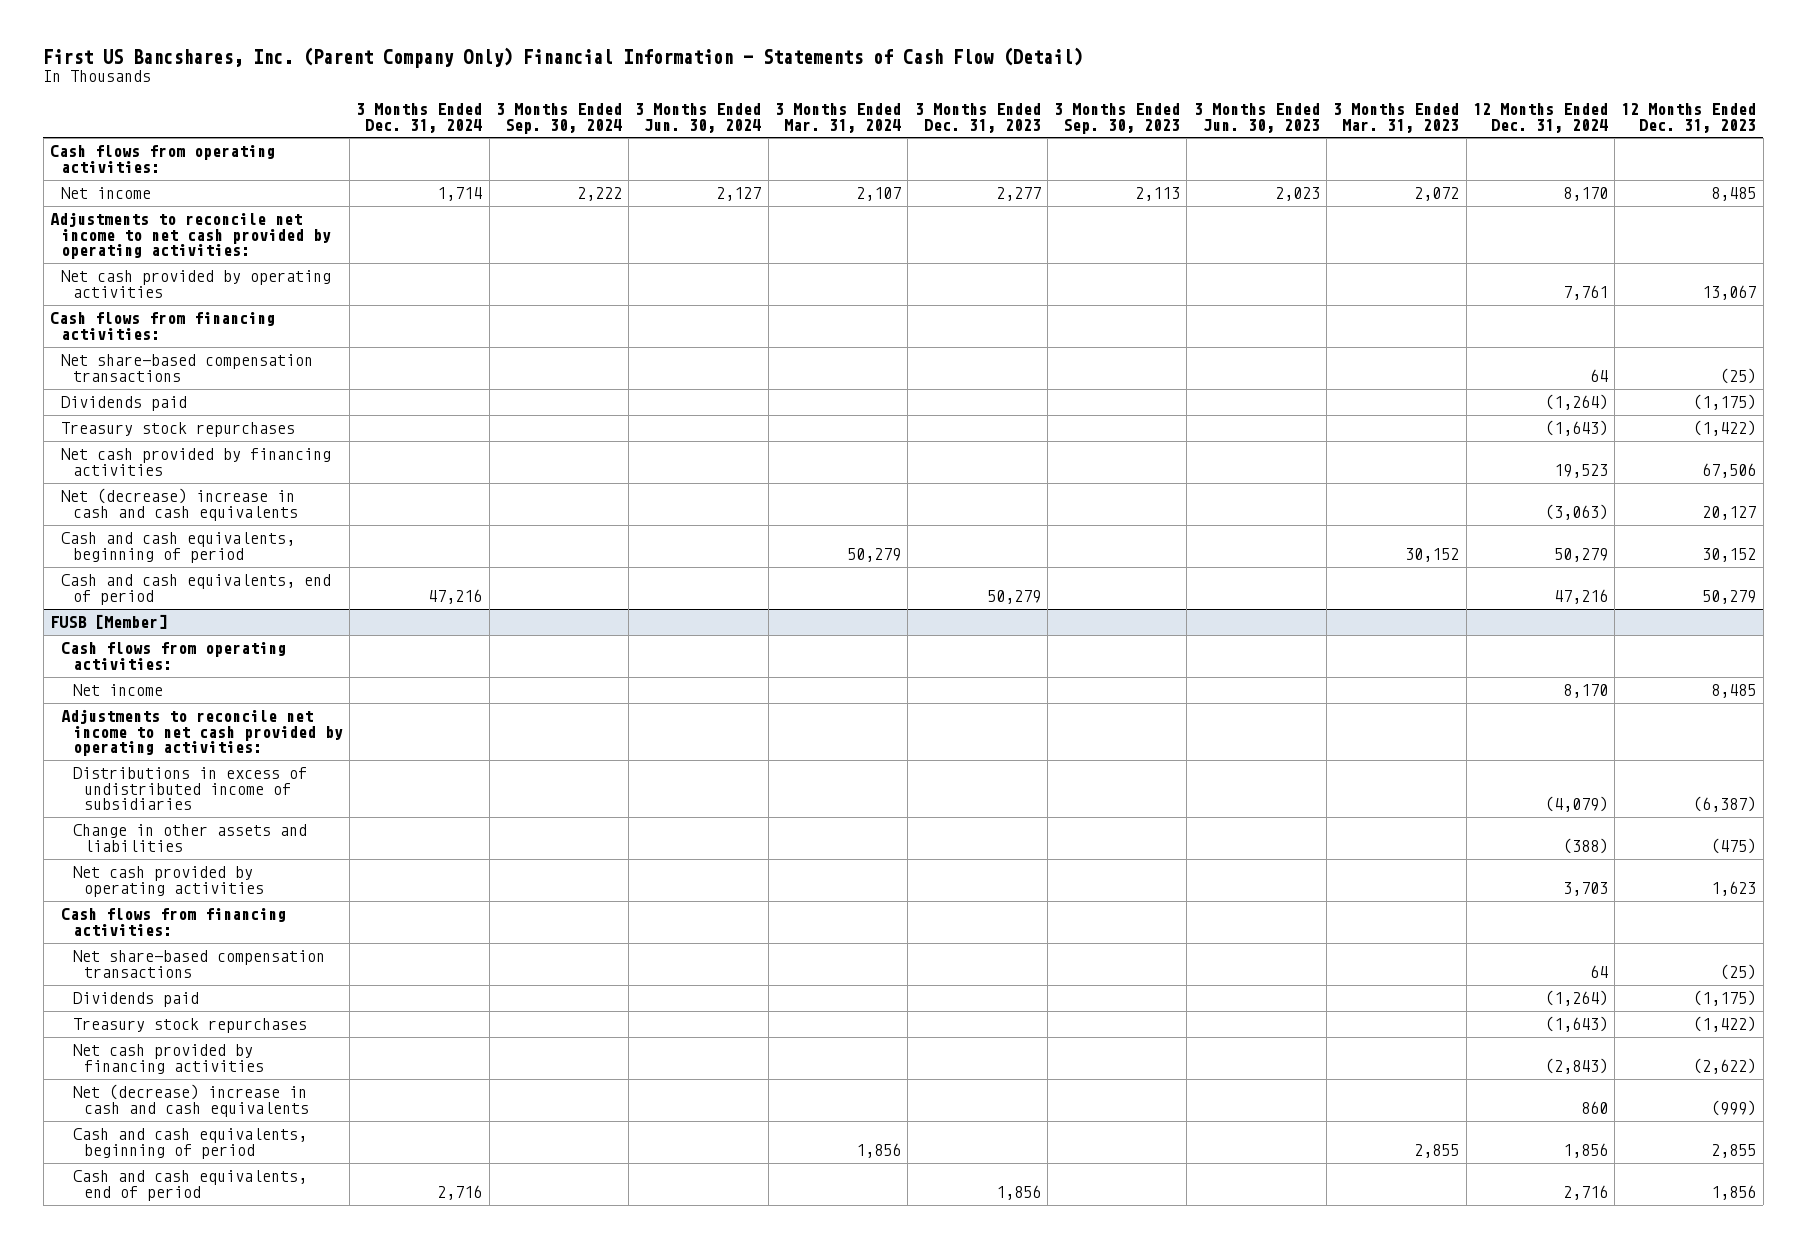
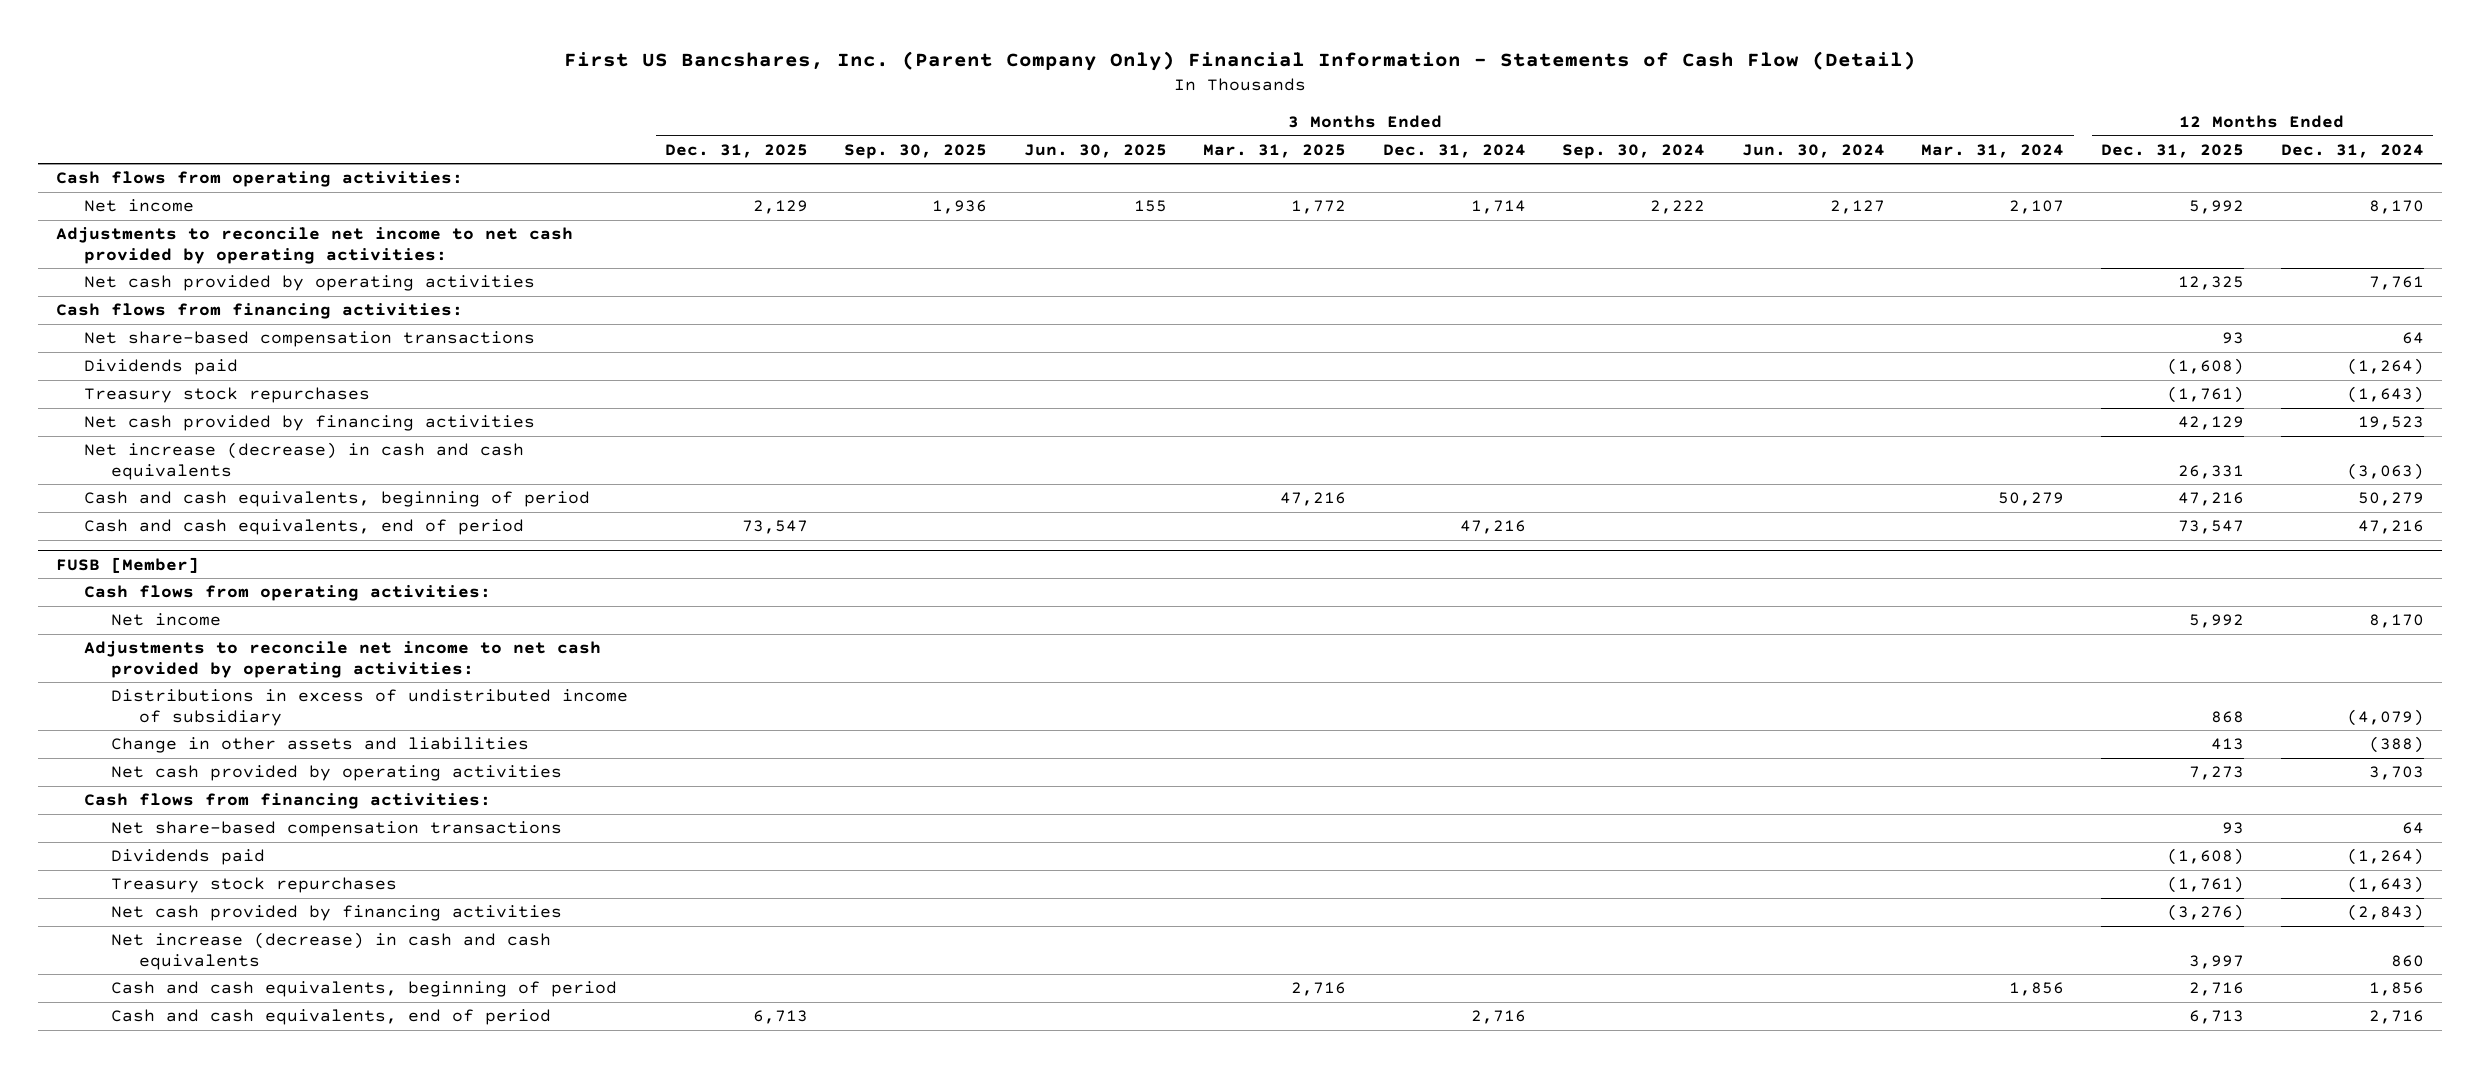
[914,103,1041,133] 3 Months Ended Dec. 31, 2023 -> none
[1054,103,1181,134] 3 Months Ended Sep. 30, 2023 -> none
[1193,103,1320,133] 3 Months Ended Jun. 30, 2023 -> none
[1333,103,1460,133] 3 Months Ended Mar. 31, 2023 -> none
[1621,103,1757,133] 12 Months Ended Dec. 31, 2023 -> none
none -> [664,143,808,158] Dec. 31, 2025
none -> [844,143,988,159] Sep. 30, 2025
none -> [1023,143,1167,158] Jun. 30, 2025
none -> [1203,143,1347,158] Mar. 31, 2025
none -> [2101,143,2245,158] Dec. 31, 2025
[61,488,298,521] Net (decrease) increase in cash and cash equivalents -> [83,442,524,480] Net increase (decrease) in cash and cash equivalents
[72,767,307,811] Distributions in excess of undistributed income of subsidiaries -> [111,689,629,726] Distributions in excess of undistributed income of subsidiary
[72,1084,310,1117] Net (decrease) increase in cash and cash equivalents -> [111,932,552,970] Net increase (decrease) in cash and cash equivalents

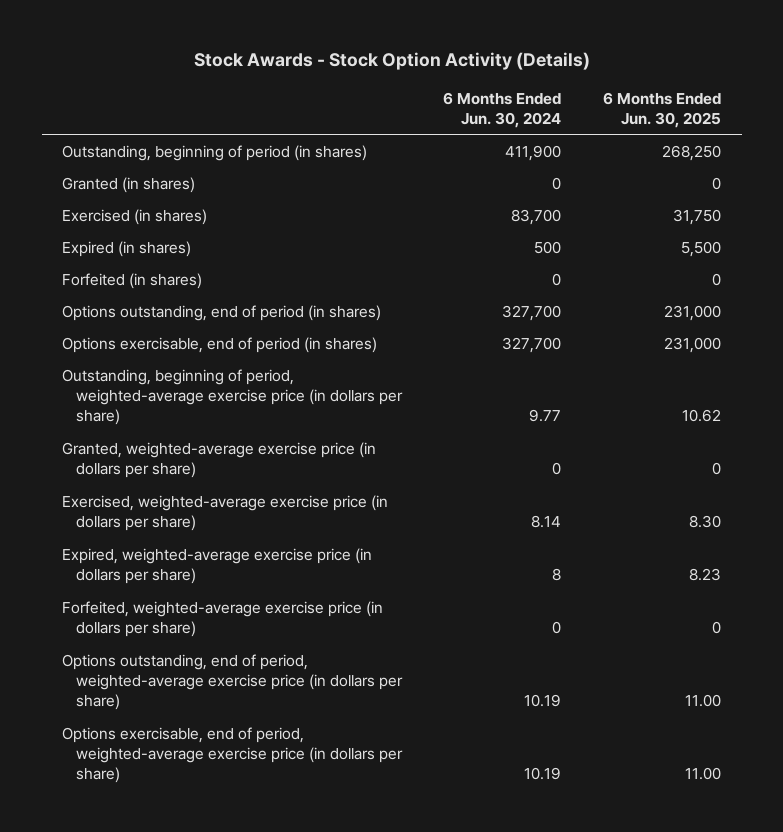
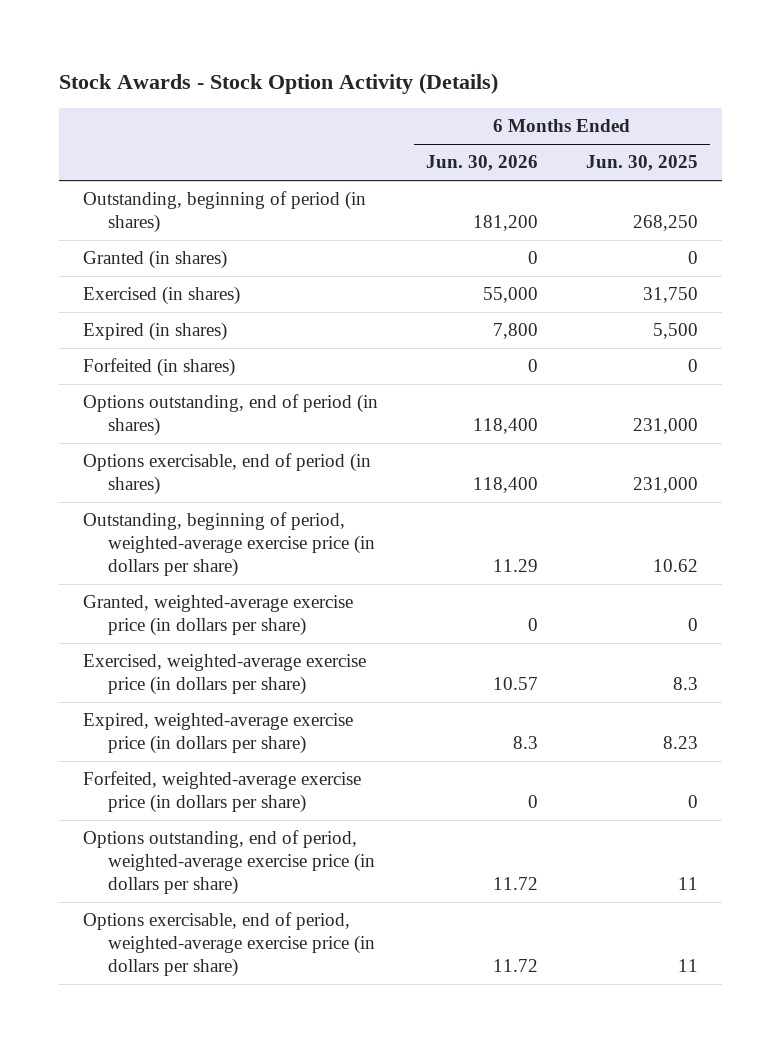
[443,91,562,128] 6 Months Ended Jun. 30, 2024 -> none
none -> [426,155,539,172] Jun. 30, 2026
[688,515,721,529] 8.30 -> [673,677,699,691] 8.3
[684,694,721,708] 11.00 -> [678,876,699,890] 11
[684,767,721,781] 11.00 -> [678,958,699,972] 11

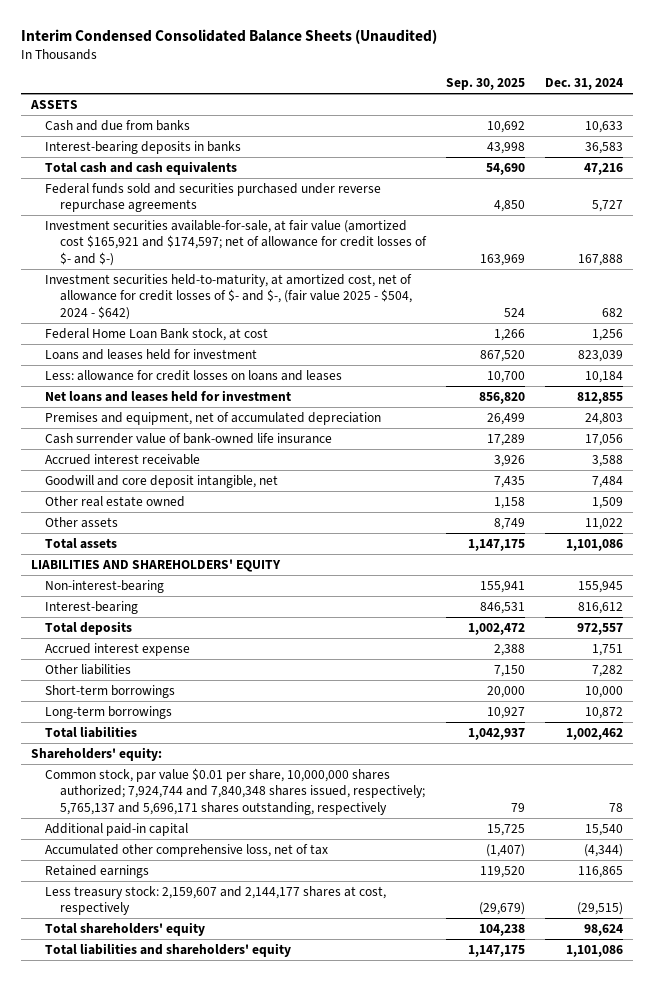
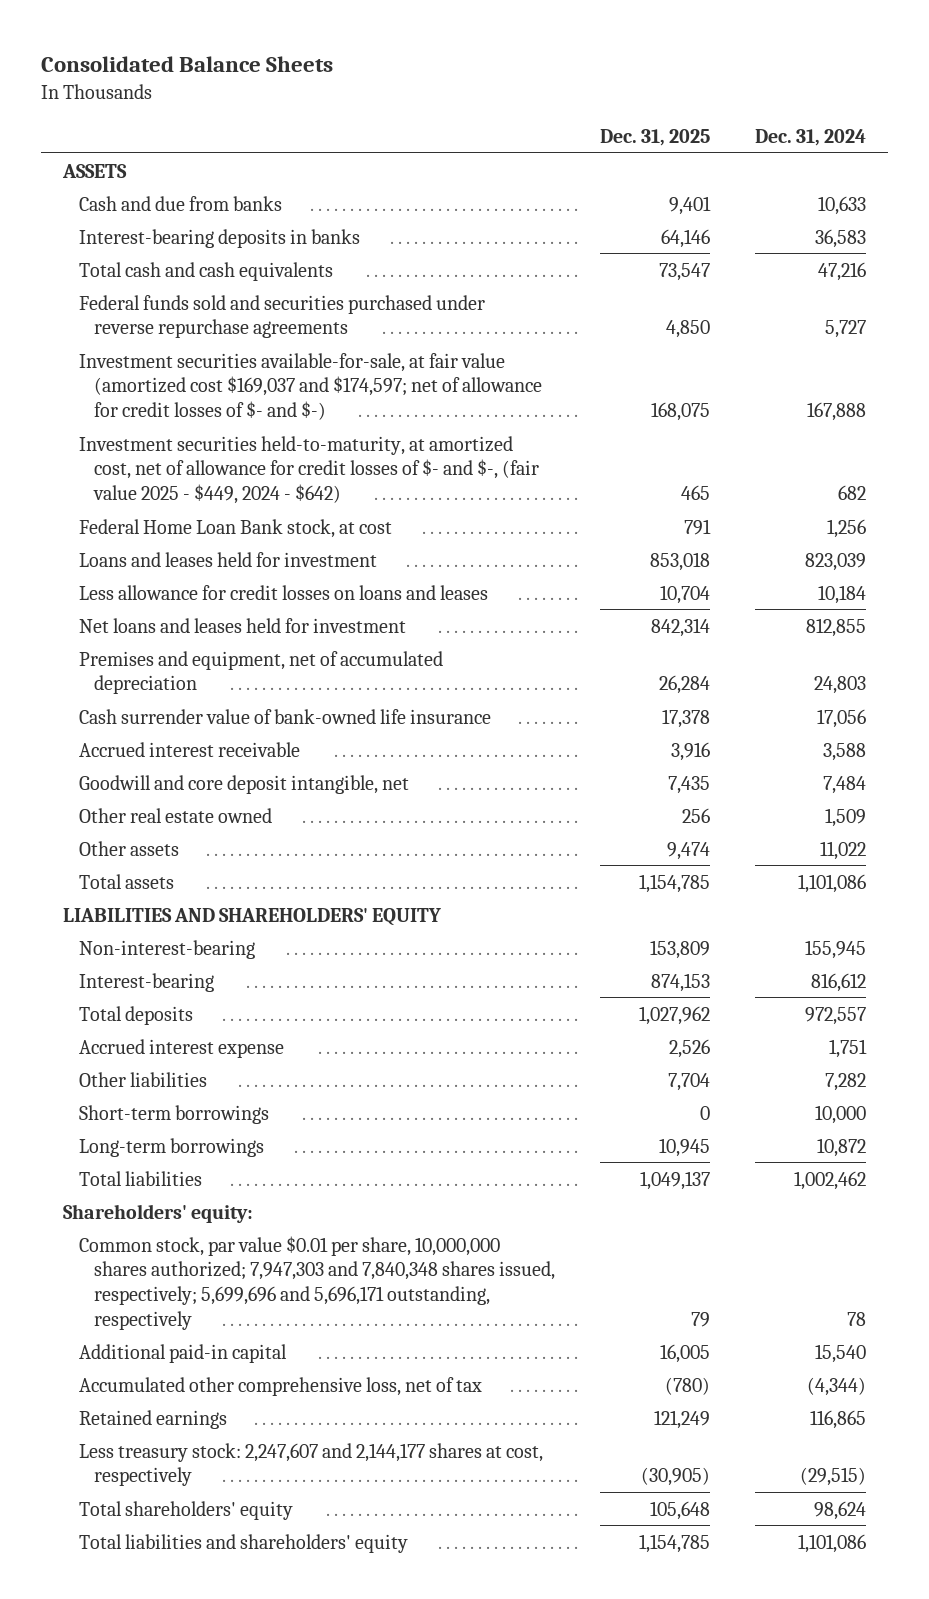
[20,29,437,45] Interim Condensed Consolidated Balance Sheets (Unaudited) -> [40,56,333,73] Consolidated Balance Sheets
[445,78,525,91] Sep. 30, 2025 -> none
none -> [600,129,711,147] Dec. 31, 2025
[45,219,427,266] Investment securities available-for-sale, at fair value (amortized cost $165,921 and $174,597; net of allowance for credit losses of $- and $-) -> [78,352,543,420] Investment securities available-for-sale, at fair value (amortized cost $169,037 and $174,597; net of allowance for credit losses of $- and $-)
[45,273,413,320] Investment securities held-to-maturity, at amortized cost, net of allowance for credit losses of $- and $-, (fair value 2025 - $504, 2024 - $642) -> [78,435,540,504] Investment securities held-to-maturity, at amortized cost, net of allowance for credit losses of $- and $-, (fair value 2025 - $449, 2024 - $642)
[45,369,343,381] Less: allowance for credit losses on loans and leases -> [78,584,488,600] Less allowance for credit losses on loans and leases
[45,767,425,815] Common stock, par value $0.01 per share, 10,000,000 shares authorized; 7,924,744 and 7,840,348 shares issued, respectively; 5,765,137 and 5,696,171 shares outstanding, respectively -> [78,1235,556,1330] Common stock, par value $0.01 per share, 10,000,000 shares authorized; 7,947,303 and 7,840,348 shares issued, respectively; 5,699,696 and 5,696,171 outstanding, respectively
[45,885,387,916] Less treasury stock: 2,159,607 and 2,144,177 shares at cost, respectively -> [78,1442,543,1487] Less treasury stock: 2,247,607 and 2,144,177 shares at cost, respectively

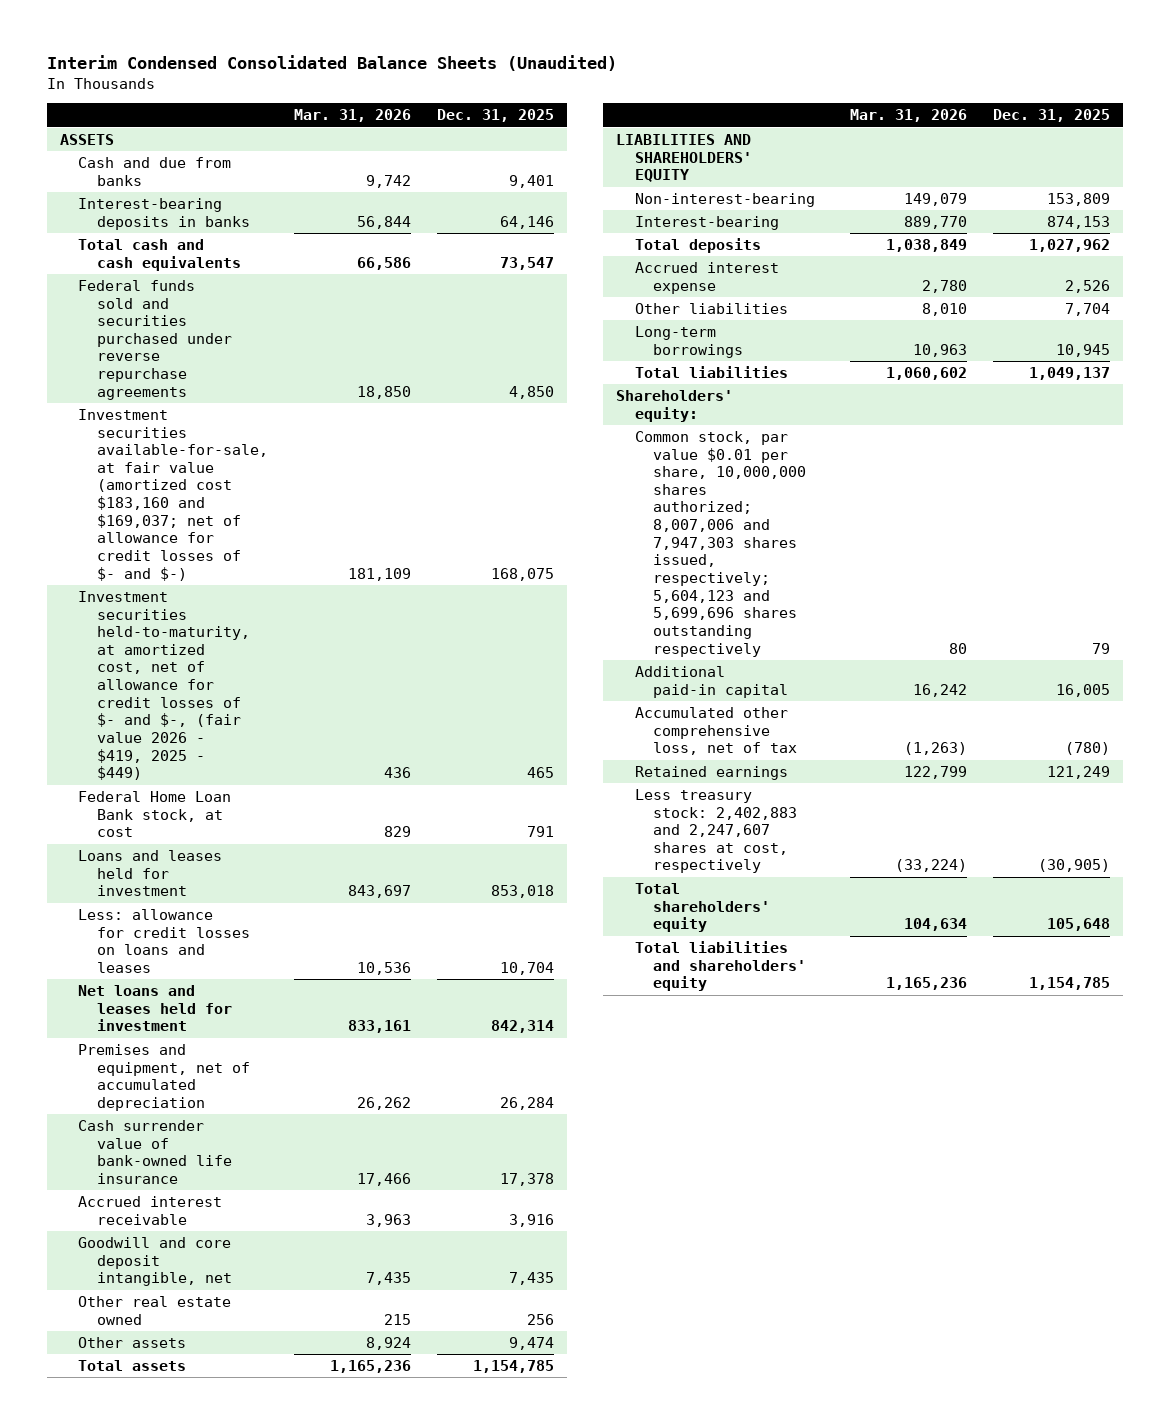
[40,56,333,73] Consolidated Balance Sheets -> [46,55,617,72] Interim Condensed Consolidated Balance Sheets (Unaudited)
[754,129,866,147] Dec. 31, 2024 -> none
none -> [293,109,411,123] Mar. 31, 2026
[78,352,543,420] Investment securities available-for-sale, at fair value (amortized cost $169,037 and $174,597; net of allowance for credit losses of $- and $-) -> [78,408,268,581] Investment securities available-for-sale, at fair value (amortized cost $183,160 and $169,037; net of allowance for credit losses of $- and $-)
[78,435,540,504] Investment securities held-to-maturity, at amortized cost, net of allowance for credit losses of $- and $-, (fair value 2025 - $449, 2024 - $642) -> [78,590,250,781] Investment securities held-to-maturity, at amortized cost, net of allowance for credit losses of $- and $-, (fair value 2026 - $419, 2025 - $449)
[78,584,488,600] Less allowance for credit losses on loans and leases -> [78,908,250,973] Less: allowance for credit losses on loans and leases
[78,1104,269,1124] Short-term borrowings -> none
[78,1235,556,1330] Common stock, par value $0.01 per share, 10,000,000 shares authorized; 7,947,303 and 7,840,348 shares issued, respectively; 5,699,696 and 5,696,171 outstanding, respectively -> [634,430,806,657] Common stock, par value $0.01 per share, 10,000,000 shares authorized; 8,007,006 and 7,947,303 shares issued, respectively; 5,604,123 and 5,699,696 shares outstanding respectively
[78,1442,543,1487] Less treasury stock: 2,247,607 and 2,144,177 shares at cost, respectively -> [634,788,797,874] Less treasury stock: 2,402,883 and 2,247,607 shares at cost, respectively

